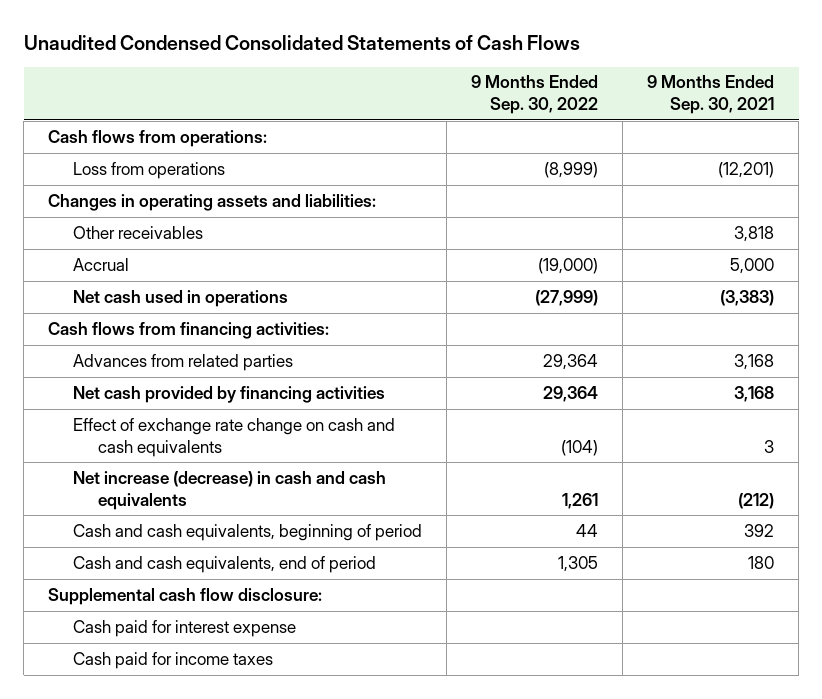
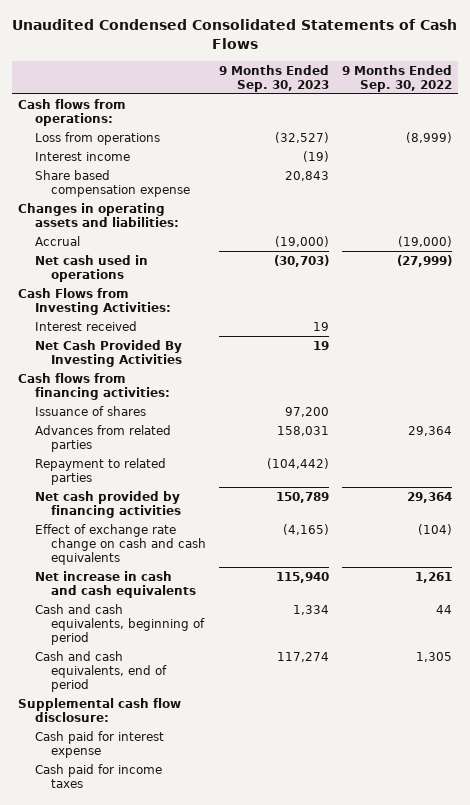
[647,75,775,115] 9 Months Ended Sep. 30, 2021 -> none
none -> [219,64,330,92] 9 Months Ended Sep. 30, 2023
none -> [34,151,130,161] Interest income
none -> [34,169,191,197] Share based compensation expense
[72,225,203,239] Other receivables -> none
none -> [18,287,171,315] Cash Flows from Investing Activities:
none -> [34,320,137,331] Interest received
none -> [34,339,183,367] Net Cash Provided By Investing Activities
none -> [34,405,146,416] Issuance of shares
none -> [34,457,166,485] Repayment to related parties
[72,470,386,510] Net increase (decrease) in cash and cash equivalents -> [34,570,197,598] Net increase in cash and cash equivalents

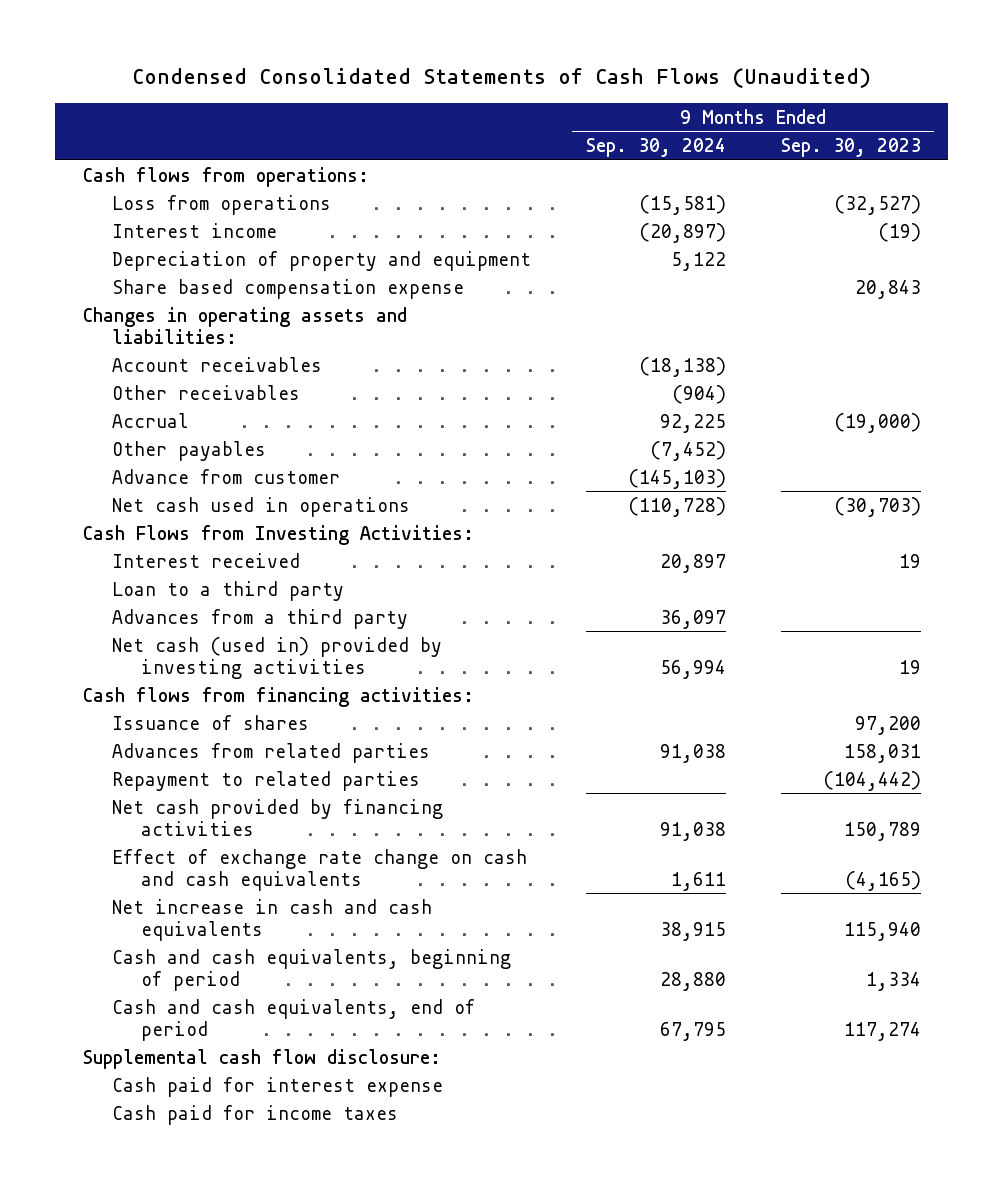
[12,19,458,49] Unaudited Condensed Consolidated Statements of Cash Flows -> [131,68,871,89] Condensed Consolidated Statements of Cash Flows (Unaudited)
[342,64,453,92] 9 Months Ended Sep. 30, 2022 -> none
none -> [585,137,726,157] Sep. 30, 2024
none -> [111,250,531,271] Depreciation of property and equipment
none -> [111,356,322,372] Account receivables
none -> [111,384,300,400] Other receivables
none -> [111,440,266,461] Other payables
none -> [111,468,340,484] Advance from customer
none -> [111,580,344,601] Loan to a third party
none -> [111,608,408,629] Advances from a third party
[34,339,183,367] Net Cash Provided By Investing Activities -> [111,636,442,679] Net cash (used in) provided by investing activities

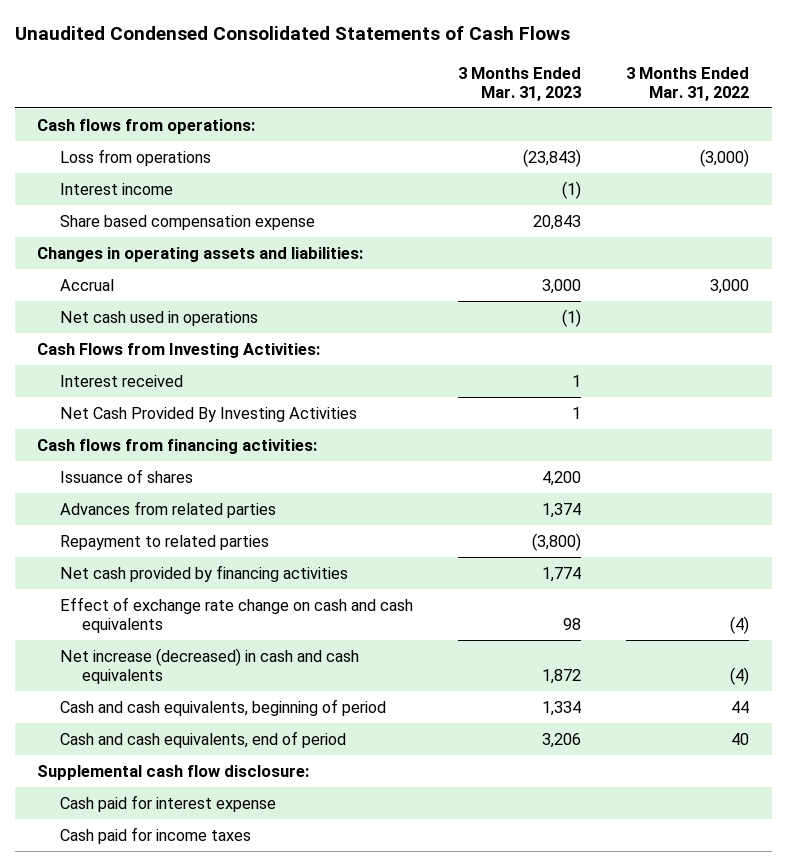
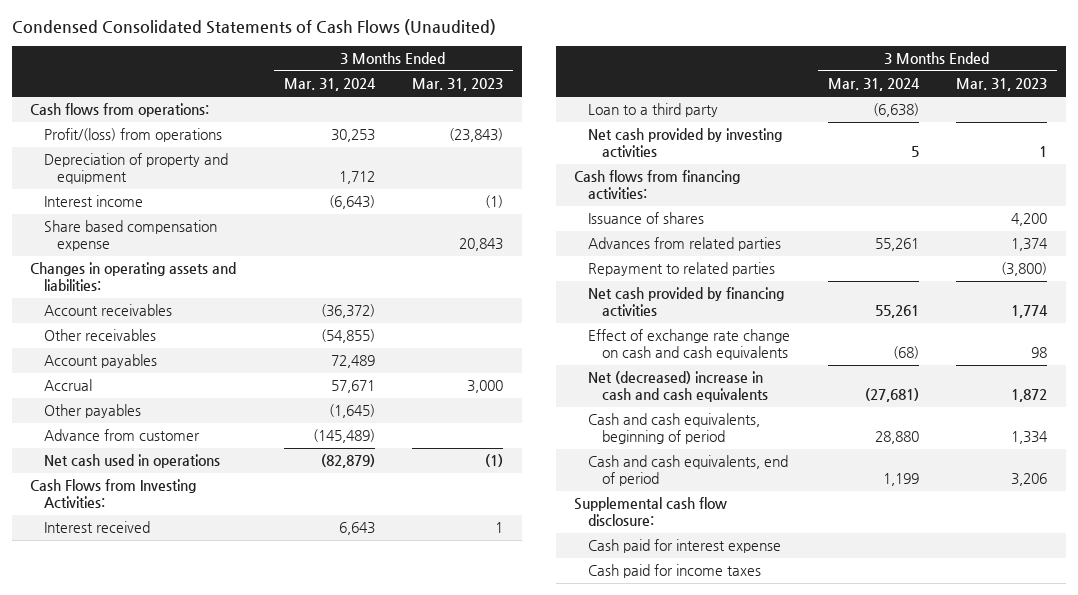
[14,26,570,41] Unaudited Condensed Consolidated Statements of Cash Flows -> [11,19,496,36] Condensed Consolidated Statements of Cash Flows (Unaudited)
[626,66,750,101] 3 Months Ended Mar. 31, 2022 -> none
none -> [283,78,376,92] Mar. 31, 2024
[59,148,211,166] Loss from operations -> [43,128,222,143] Profit/(loss) from operations
none -> [43,153,228,184] Depreciation of property and equipment
none -> [43,304,172,317] Account receivables
none -> [43,329,156,342] Other receivables
none -> [43,354,157,369] Account payables
none -> [43,404,141,419] Other payables
none -> [43,429,200,442] Advance from customer
none -> [587,103,718,118] Loan to a third party
[59,406,357,422] Net Cash Provided By Investing Activities -> [587,128,782,157] Net cash provided by investing activities
[59,647,359,684] Net increase (decreased) in cash and cash equivalents -> [587,371,768,402] Net (decreased) increase in cash and cash equivalents

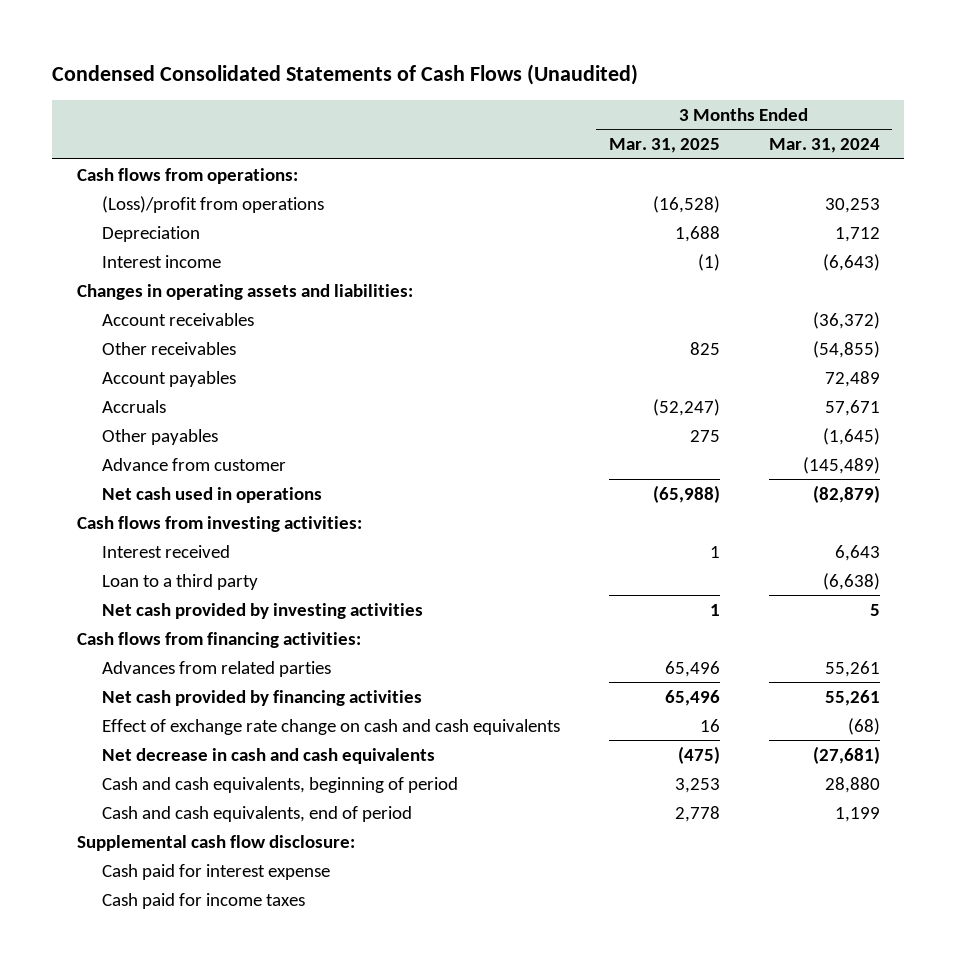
[412,78,504,92] Mar. 31, 2023 -> none
none -> [608,137,720,153] Mar. 31, 2025
[43,128,222,143] Profit/(loss) from operations -> [101,195,324,213] (Loss)/profit from operations
[43,153,228,184] Depreciation of property and equipment -> [101,225,200,242] Depreciation
[43,220,217,251] Share based compensation expense -> none
[43,379,92,392] Accrual -> [101,399,166,413] Accruals
[30,479,197,508] Cash Flows from Investing Activities: -> [76,515,362,532] Cash flows from investing activities:
[587,212,704,225] Issuance of shares -> none
[587,262,775,277] Repayment to related parties -> none
[587,371,768,402] Net (decreased) increase in cash and cash equivalents -> [101,747,435,764] Net decrease in cash and cash equivalents

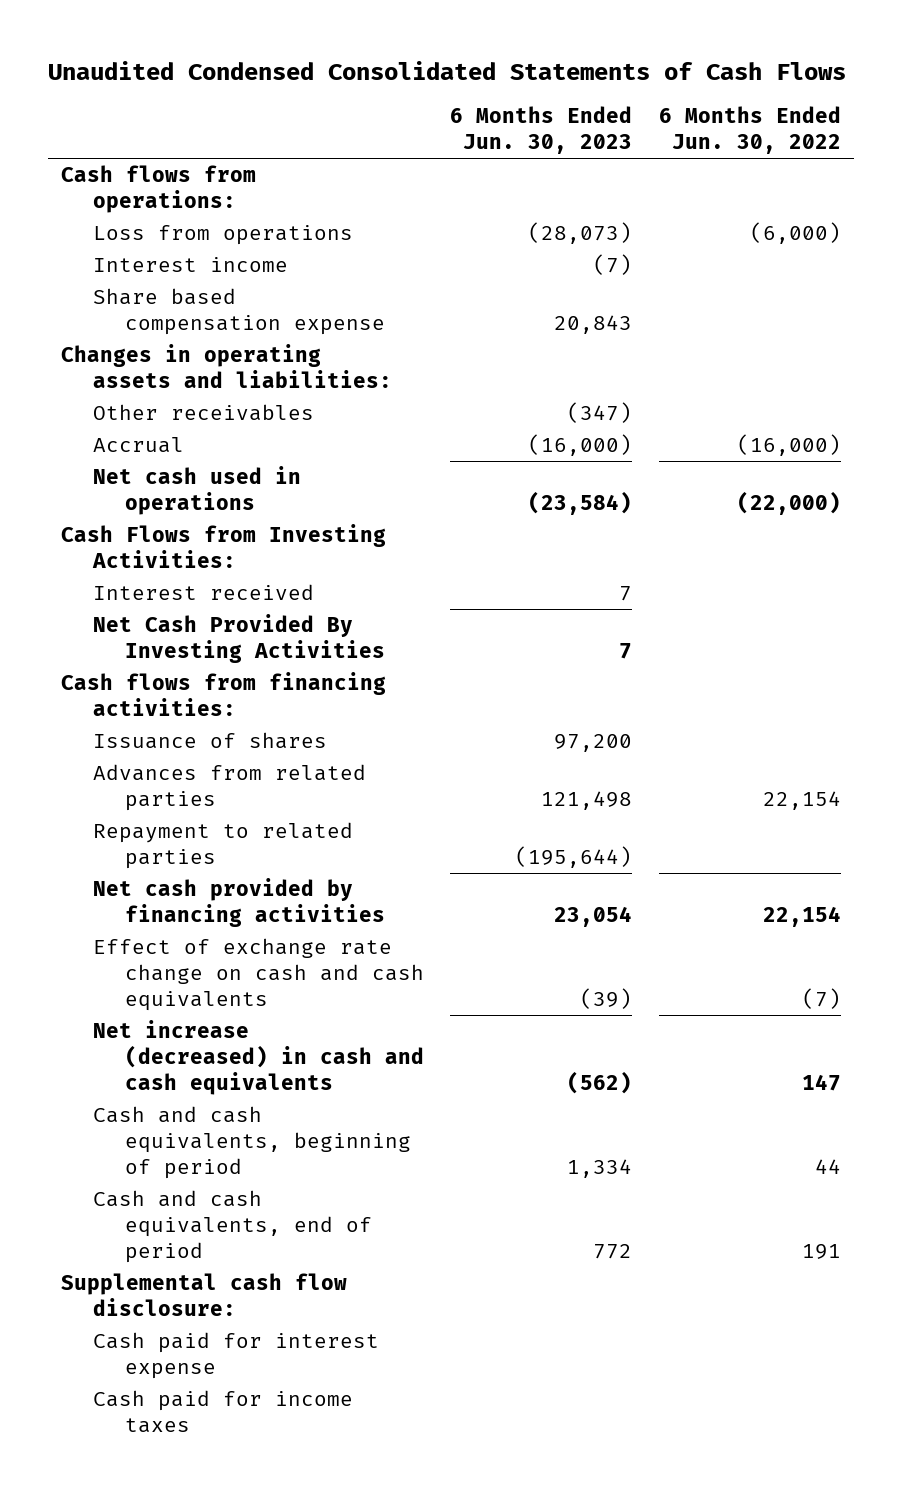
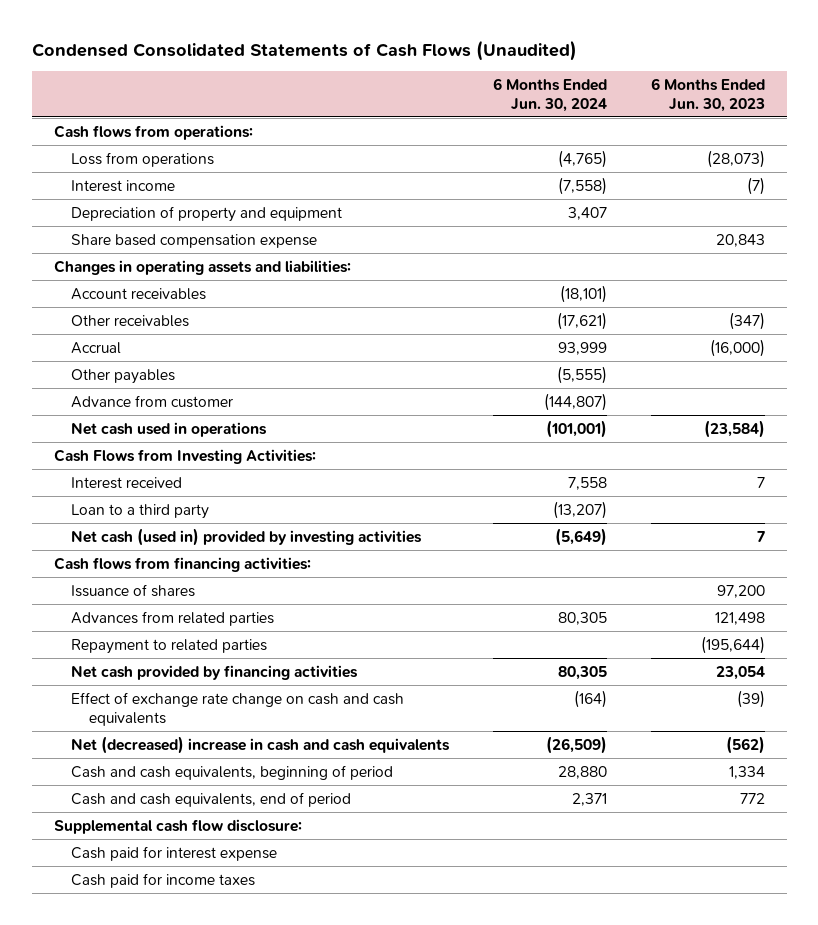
[48,60,847,80] Unaudited Condensed Consolidated Statements of Cash Flows -> [31,39,577,61] Condensed Consolidated Statements of Cash Flows (Unaudited)
[658,106,841,155] 6 Months Ended Jun. 30, 2022 -> none
none -> [493,77,608,112] 6 Months Ended Jun. 30, 2024
none -> [71,205,343,222] Depreciation of property and equipment
none -> [71,287,207,300] Account receivables
none -> [71,368,176,384] Other payables
none -> [71,394,234,408] Advance from customer
none -> [71,503,210,519] Loan to a third party
[93,614,386,664] Net Cash Provided By Investing Activities -> [71,527,423,546] Net cash (used in) provided by investing activities
[93,1020,425,1096] Net increase (decreased) in cash and cash equivalents -> [71,735,451,754] Net (decreased) increase in cash and cash equivalents

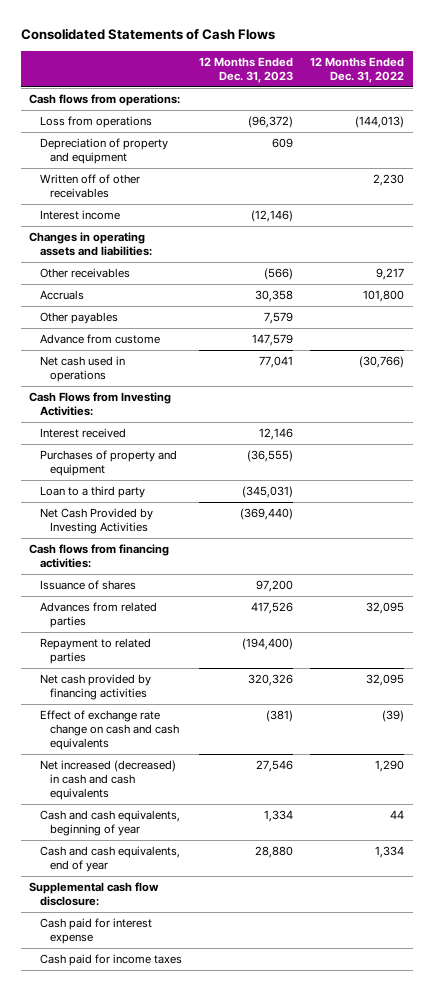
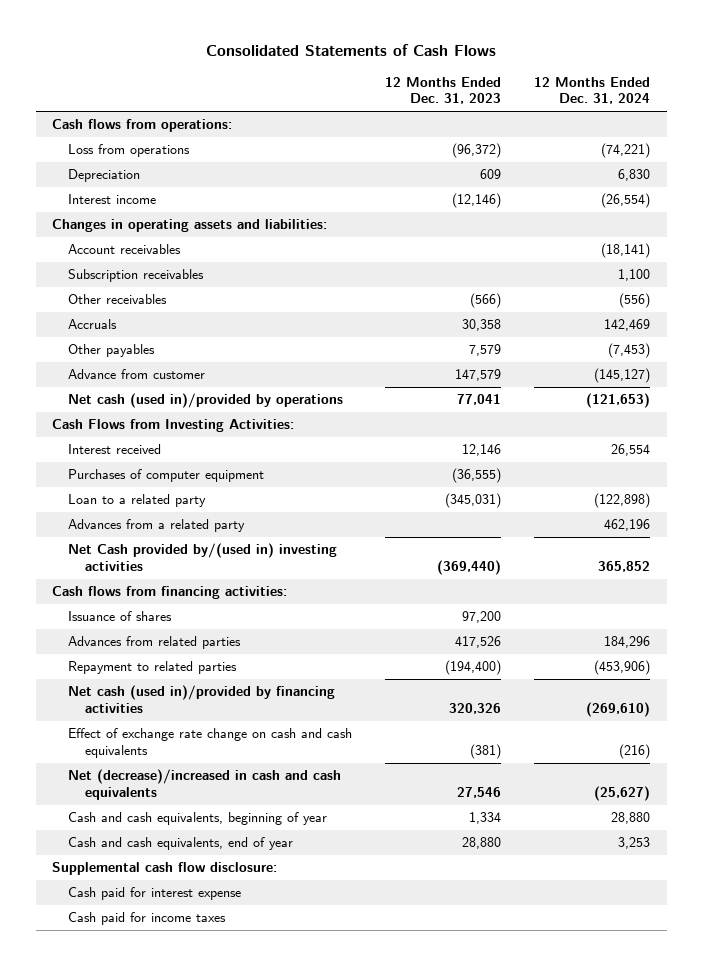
[310,56,405,83] 12 Months Ended Dec. 31, 2022 -> none
none -> [534,76,651,105] 12 Months Ended Dec. 31, 2024
[39,138,168,164] Depreciation of property and equipment -> none
[39,174,140,198] Written off of other receivables -> none
none -> [68,169,141,183] Depreciation
none -> [68,244,182,255] Account receivables
none -> [68,269,205,283] Subscription receivables
[39,334,160,345] Advance from custome -> [68,369,206,380] Advance from customer
[39,356,125,382] Net cash used in operations -> [68,393,344,409] Net cash (used in)/provided by operations
[39,450,177,476] Purchases of property and equipment -> [68,469,265,483] Purchases of computer equipment
[39,486,145,499] Loan to a third party -> [68,494,207,508] Loan to a related party
none -> [68,519,246,533] Advances from a related party
[39,508,153,534] Net Cash Provided by Investing Activities -> [68,543,338,571] Net Cash provided by/(used in) investing activities
[39,674,151,700] Net cash provided by financing activities -> [68,685,336,713] Net cash (used in)/provided by financing activities
[39,760,176,800] Net increased (decreased) in cash and cash equivalents -> [68,769,342,800] Net (decrease)/increased in cash and cash equivalents

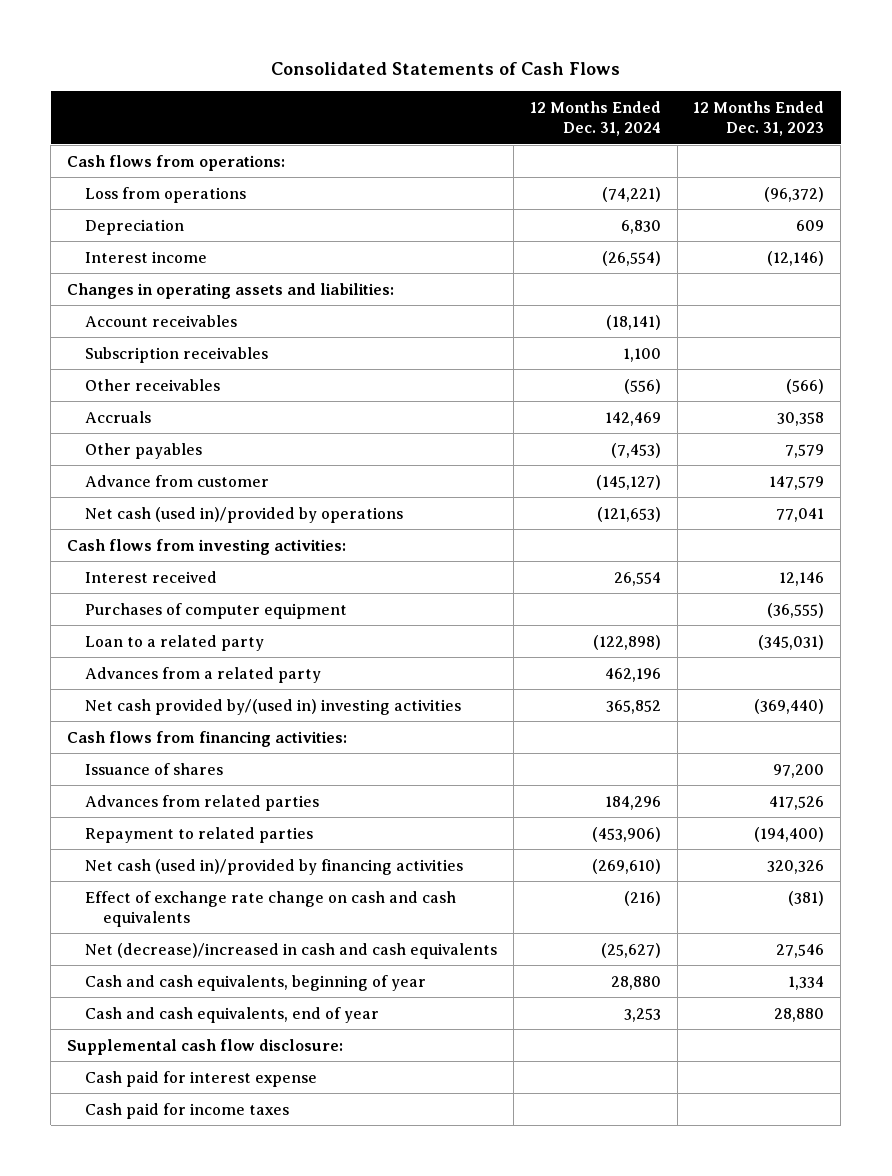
[52,419,295,433] Cash Flows from Investing Activities: -> [67,538,347,555] Cash flows from investing activities:
[68,543,338,571] Net Cash provided by/(used in) investing activities -> [85,698,462,715] Net cash provided by/(used in) investing activities

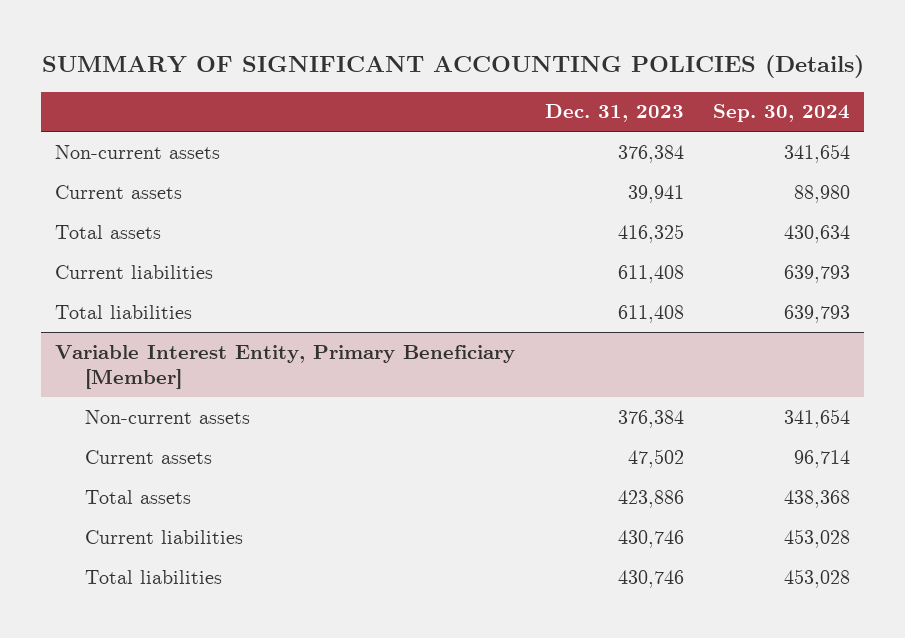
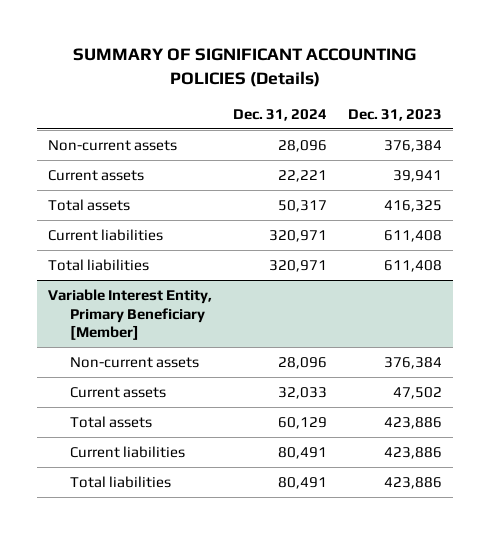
[712,104,850,123] Sep. 30, 2024 -> none
none -> [233,108,328,121] Dec. 31, 2024
[617,529,684,548] 430,746 -> [384,447,443,460] 423,886
[617,569,684,588] 430,746 -> [384,477,443,490] 423,886

